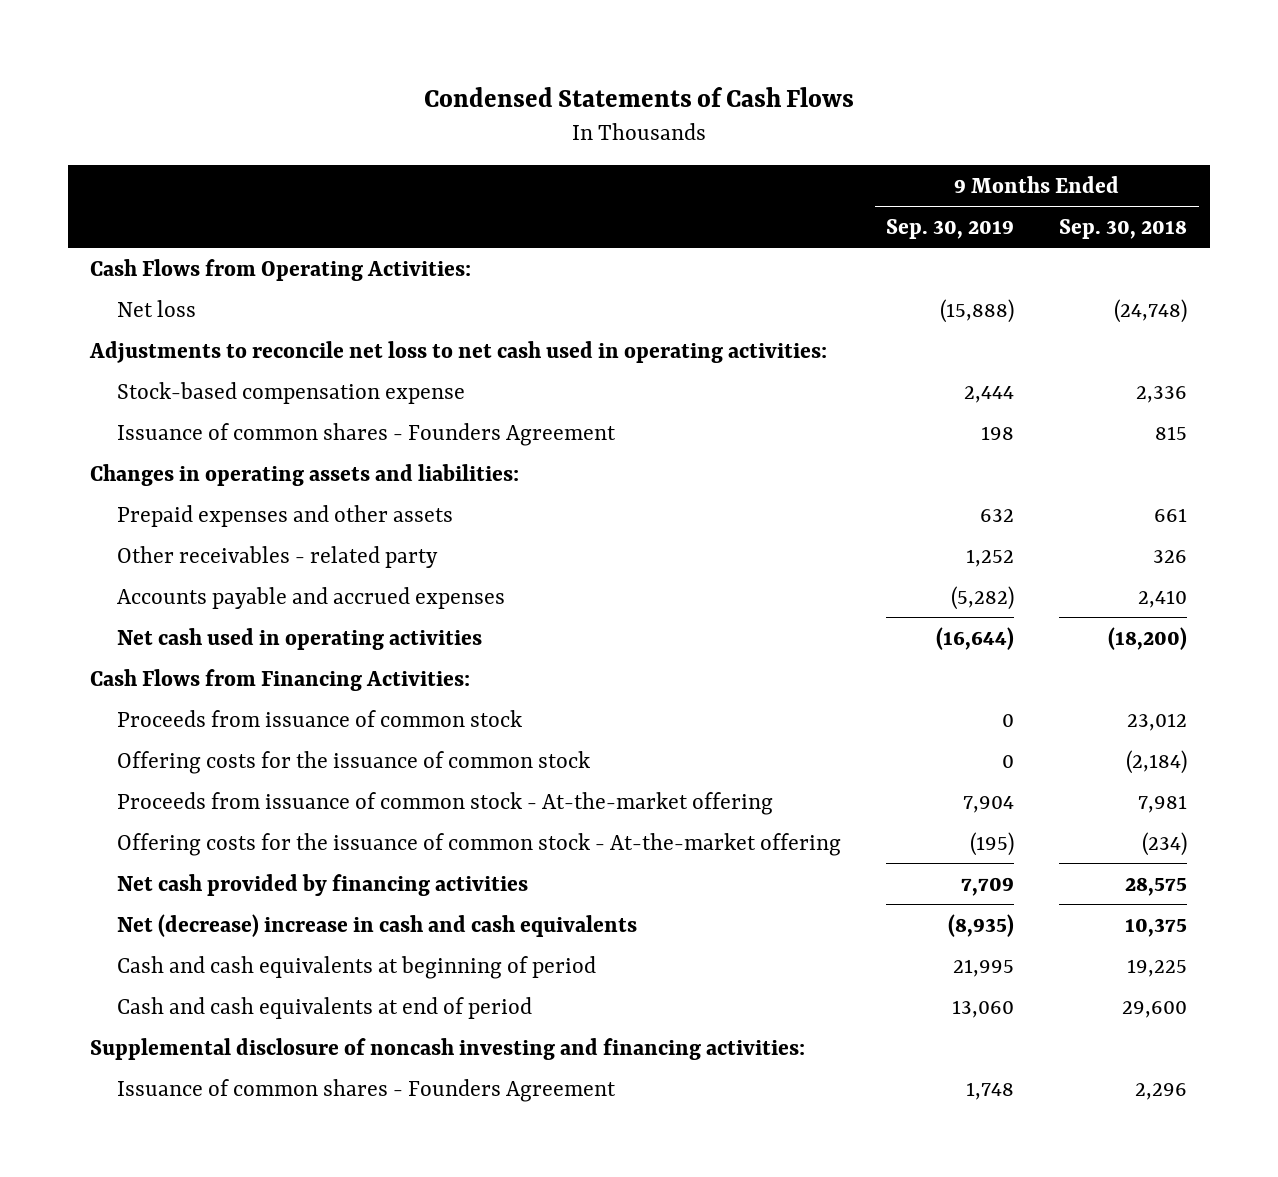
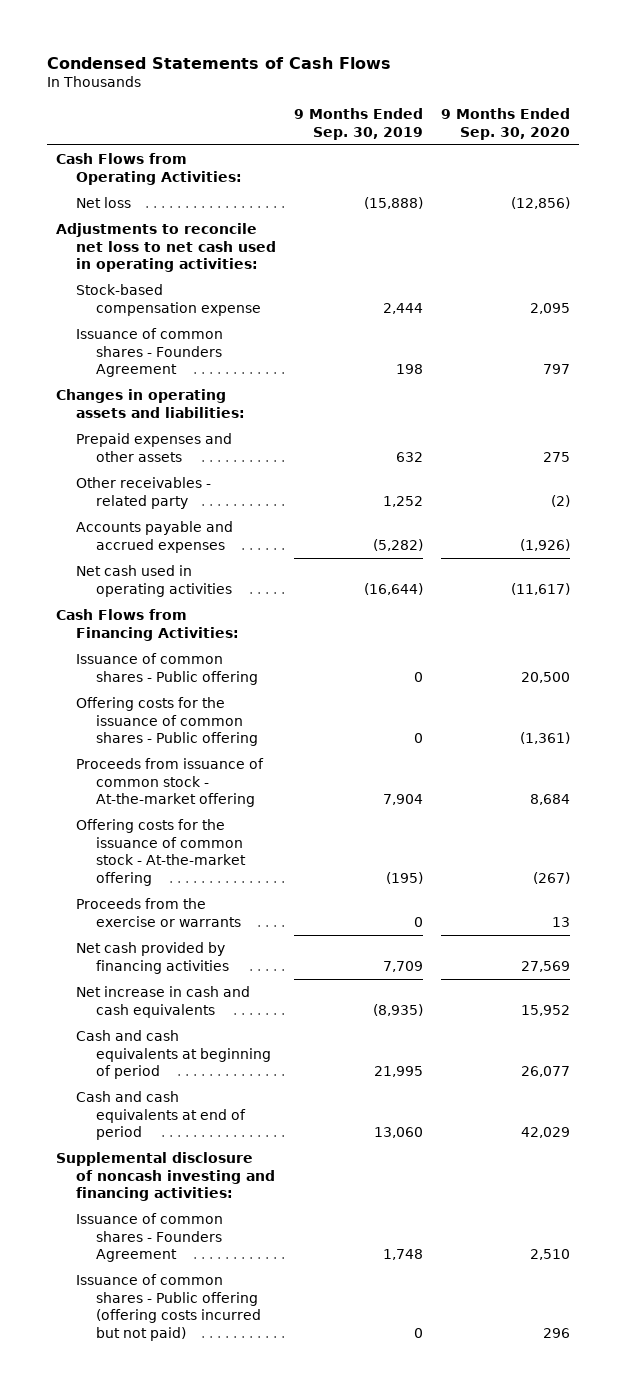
[1059,218,1188,239] Sep. 30, 2018 -> none
none -> [441,108,571,140] 9 Months Ended Sep. 30, 2020
[117,709,523,727] Proceeds from issuance of common stock -> none
none -> [75,653,258,685] Issuance of common shares - Public offering
[117,750,591,774] Offering costs for the issuance of common stock -> [75,697,258,747] Offering costs for the issuance of common shares - Public offering
none -> [75,898,241,927] Proceeds from the exercise or warrants
[117,913,638,937] Net (decrease) increase in cash and cash equivalents -> [75,986,250,1018] Net increase in cash and cash equivalents
none -> [75,1274,261,1342] Issuance of common shares - Public offering (offering costs incurred but not paid)

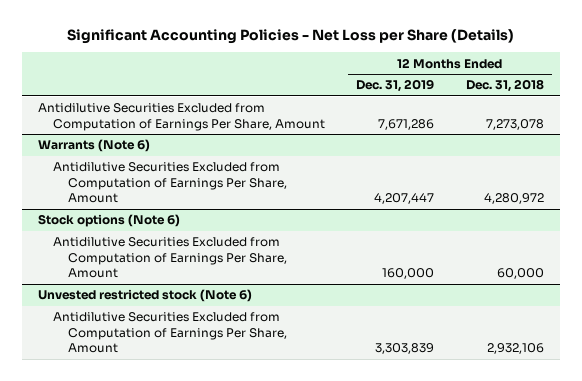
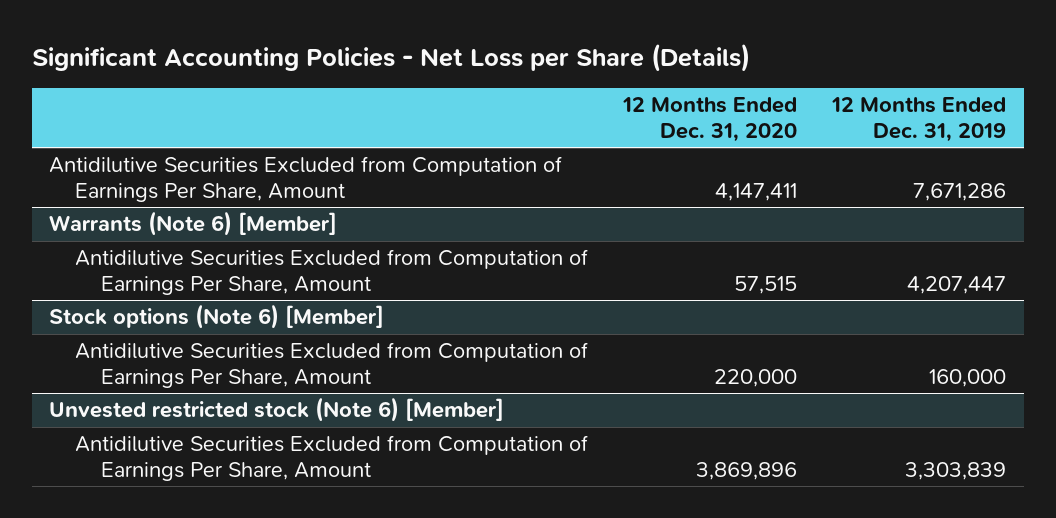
[466,79,545,93] Dec. 31, 2018 -> none
none -> [622,97,798,142] 12 Months Ended Dec. 31, 2020
[37,139,150,153] Warrants (Note 6) -> [49,211,338,237] Warrants (Note 6) [Member]
[37,214,180,228] Stock options (Note 6) -> [49,304,385,330] Stock options (Note 6) [Member]
[37,289,252,303] Unvested restricted stock (Note 6) -> [49,397,505,423] Unvested restricted stock (Note 6) [Member]

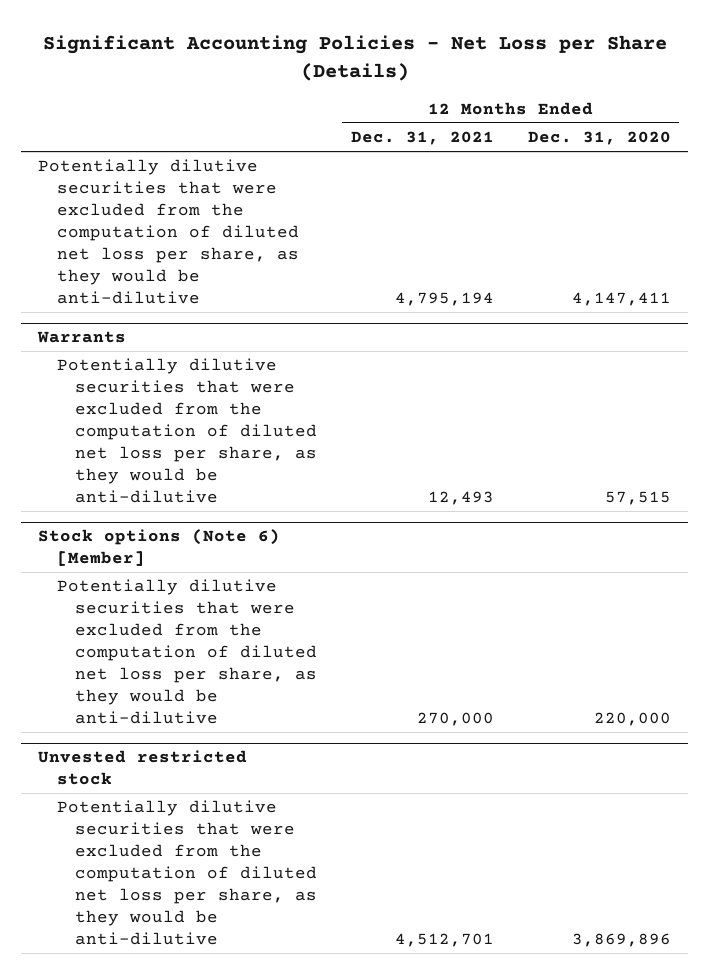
[831,97,1007,142] 12 Months Ended Dec. 31, 2019 -> none
none -> [350,131,494,146] Dec. 31, 2021
[49,156,563,202] Antidilutive Securities Excluded from Computation of Earnings Per Share, Amount -> [38,159,299,305] Potentially dilutive securities that were excluded from the computation of diluted net loss per share, as they would be anti-dilutive
[49,211,338,237] Warrants (Note 6) [Member] -> [37,331,127,344] Warrants
[75,249,589,295] Antidilutive Securities Excluded from Computation of Earnings Per Share, Amount -> [56,358,317,504] Potentially dilutive securities that were excluded from the computation of diluted net loss per share, as they would be anti-dilutive
[75,342,589,388] Antidilutive Securities Excluded from Computation of Earnings Per Share, Amount -> [56,579,317,725] Potentially dilutive securities that were excluded from the computation of diluted net loss per share, as they would be anti-dilutive
[49,397,505,423] Unvested restricted stock (Note 6) [Member] -> [38,750,248,786] Unvested restricted stock
[75,435,589,481] Antidilutive Securities Excluded from Computation of Earnings Per Share, Amount -> [56,800,317,946] Potentially dilutive securities that were excluded from the computation of diluted net loss per share, as they would be anti-dilutive

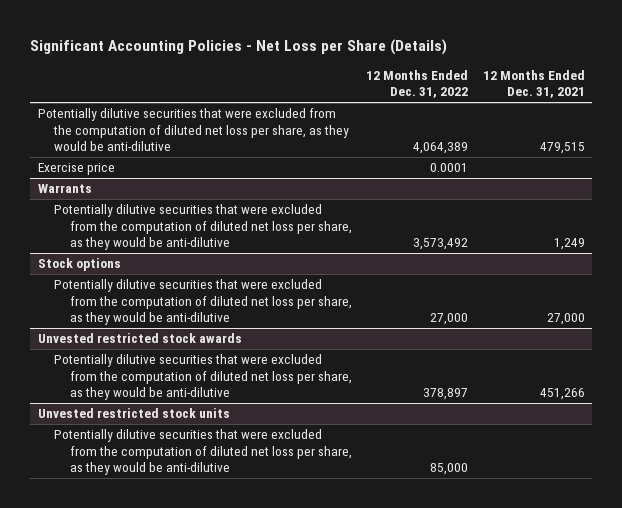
[527,131,671,146] Dec. 31, 2020 -> none
none -> [366,70,469,99] 12 Months Ended Dec. 31, 2022
[394,292,494,307] 4,795,194 -> [539,142,585,155] 479,515
none -> [37,163,115,176] Exercise price
[427,491,494,506] 12,493 -> [553,238,585,251] 1,249
[38,529,281,567] Stock options (Note 6) [Member] -> [37,258,121,272] Stock options
[416,712,494,727] 270,000 -> [546,313,585,326] 27,000
[38,750,248,786] Unvested restricted stock -> [37,333,242,344] Unvested restricted stock awards
[394,933,494,948] 4,512,701 -> [539,388,585,401] 451,266
none -> [37,408,230,419] Unvested restricted stock units
none -> [53,429,353,476] Potentially dilutive securities that were excluded from the computation of diluted net loss per share, as they would be anti-dilutive

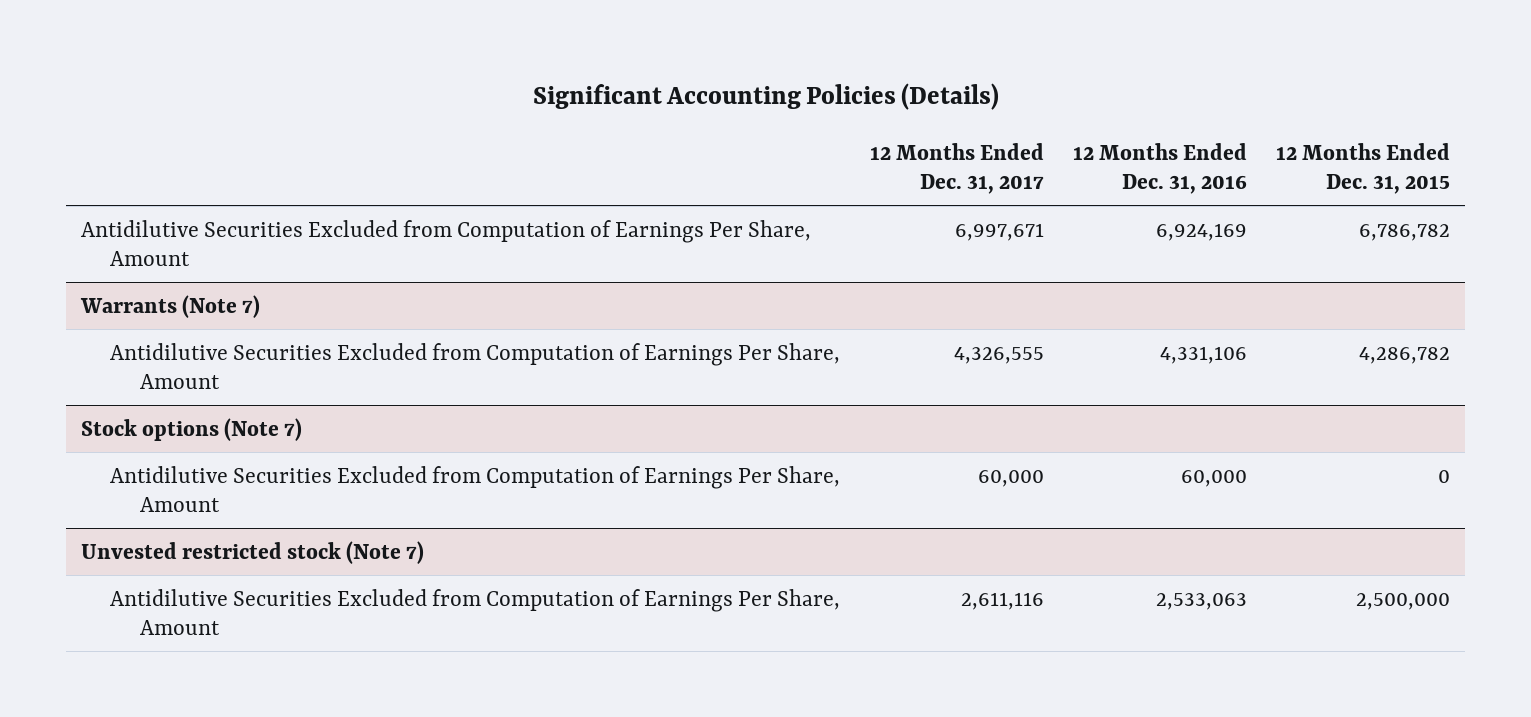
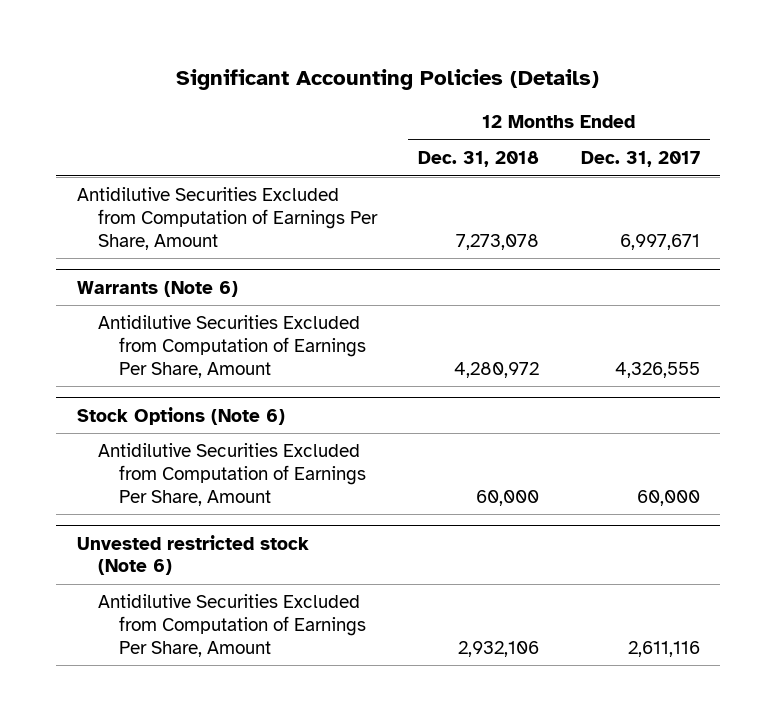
[1072,142,1247,194] 12 Months Ended Dec. 31, 2016 -> none
[1276,142,1451,194] 12 Months Ended Dec. 31, 2015 -> none
none -> [418,151,540,168] Dec. 31, 2018
[79,294,260,318] Warrants (Note 7) -> [77,280,239,297] Warrants (Note 6)
[80,417,302,441] Stock options (Note 7) -> [77,406,286,425] Stock Options (Note 6)
[80,540,424,564] Unvested restricted stock (Note 7) -> [77,534,310,576] Unvested restricted stock (Note 6)

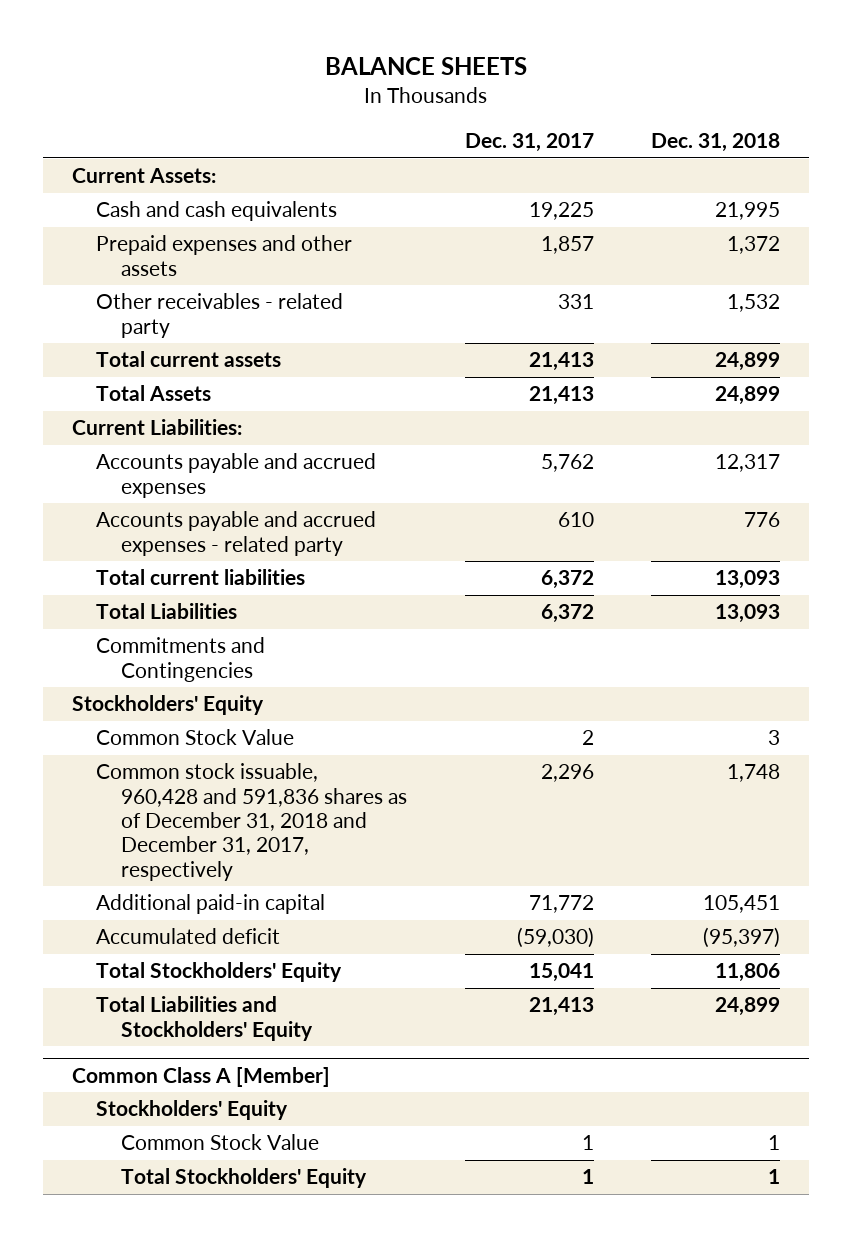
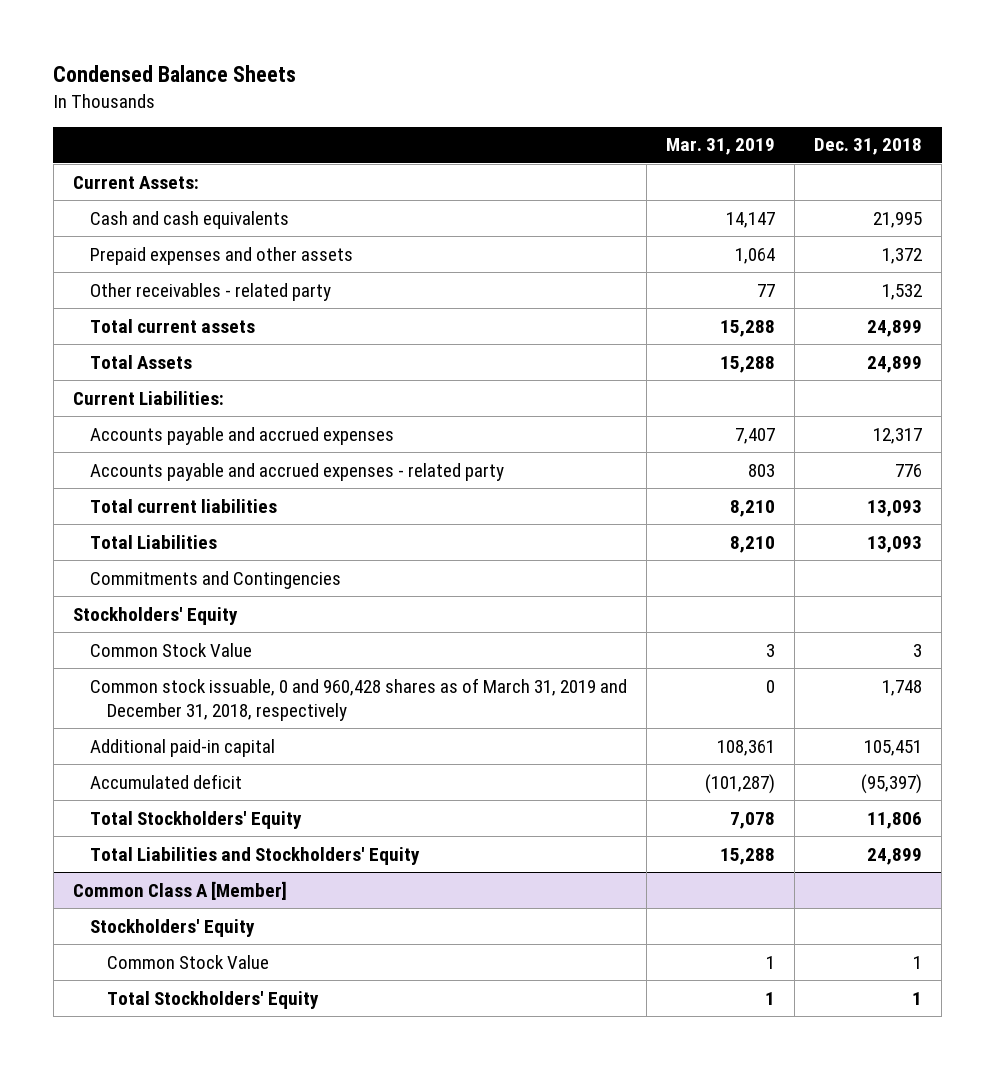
[324,57,527,76] BALANCE SHEETS -> [53,65,297,83] Condensed Balance Sheets
[464,133,594,153] Dec. 31, 2017 -> none
none -> [665,138,775,156] Mar. 31, 2019
[96,763,408,881] Common stock issuable, 960,428 and 591,836 shares as of December 31, 2018 and December 31, 2017, respectively -> [89,677,627,722] Common stock issuable, 0 and 960,428 shares as of March 31, 2019 and December 31, 2018, respectively

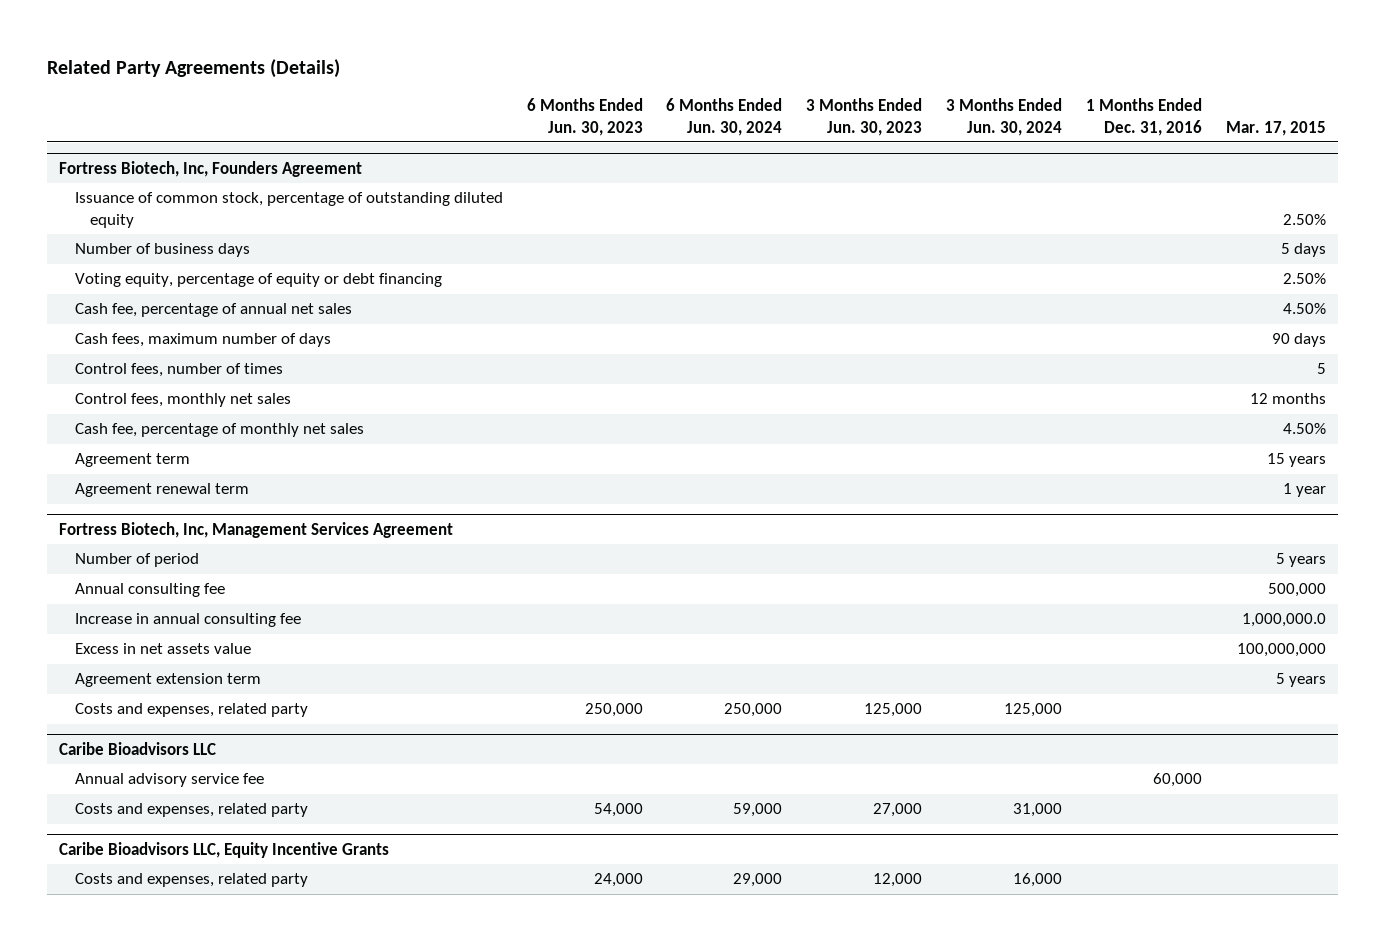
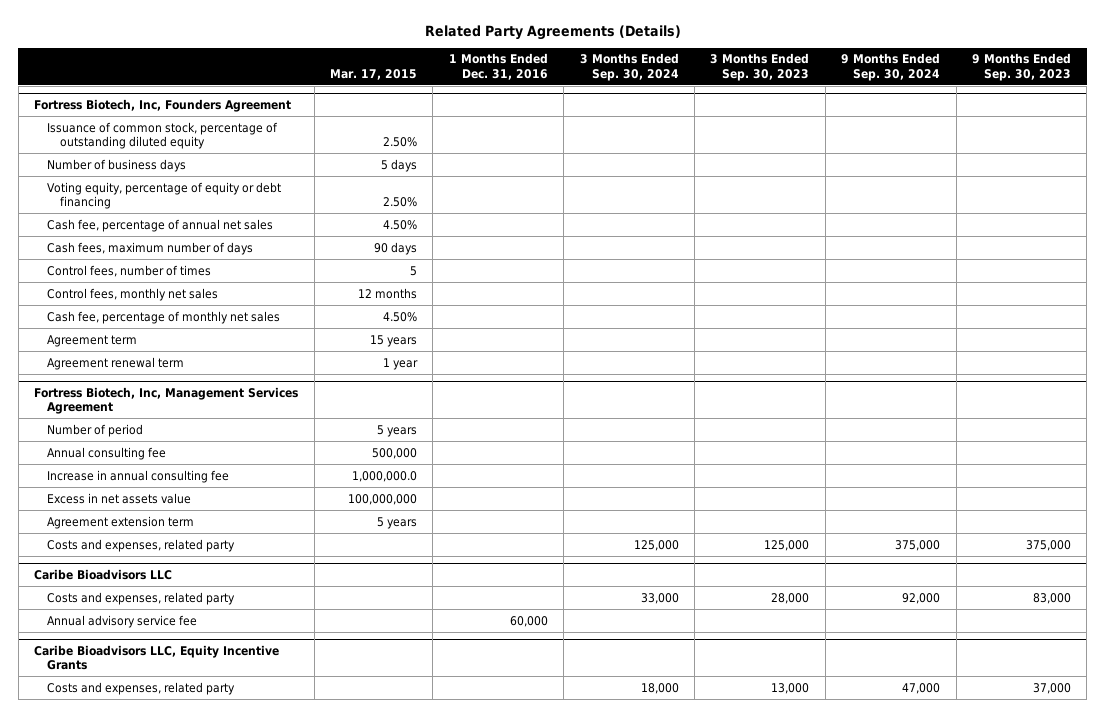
[526,98,643,136] 6 Months Ended Jun. 30, 2023 -> none
[666,98,783,136] 6 Months Ended Jun. 30, 2024 -> none
[806,98,923,136] 3 Months Ended Jun. 30, 2023 -> none
[946,98,1063,136] 3 Months Ended Jun. 30, 2024 -> none
none -> [579,53,679,81] 3 Months Ended Sep. 30, 2024
none -> [710,53,810,81] 3 Months Ended Sep. 30, 2023
none -> [841,53,941,81] 9 Months Ended Sep. 30, 2024
none -> [972,53,1072,81] 9 Months Ended Sep. 30, 2023
[74,773,264,788] Annual advisory service fee -> [47,614,198,628] Annual advisory service fee

